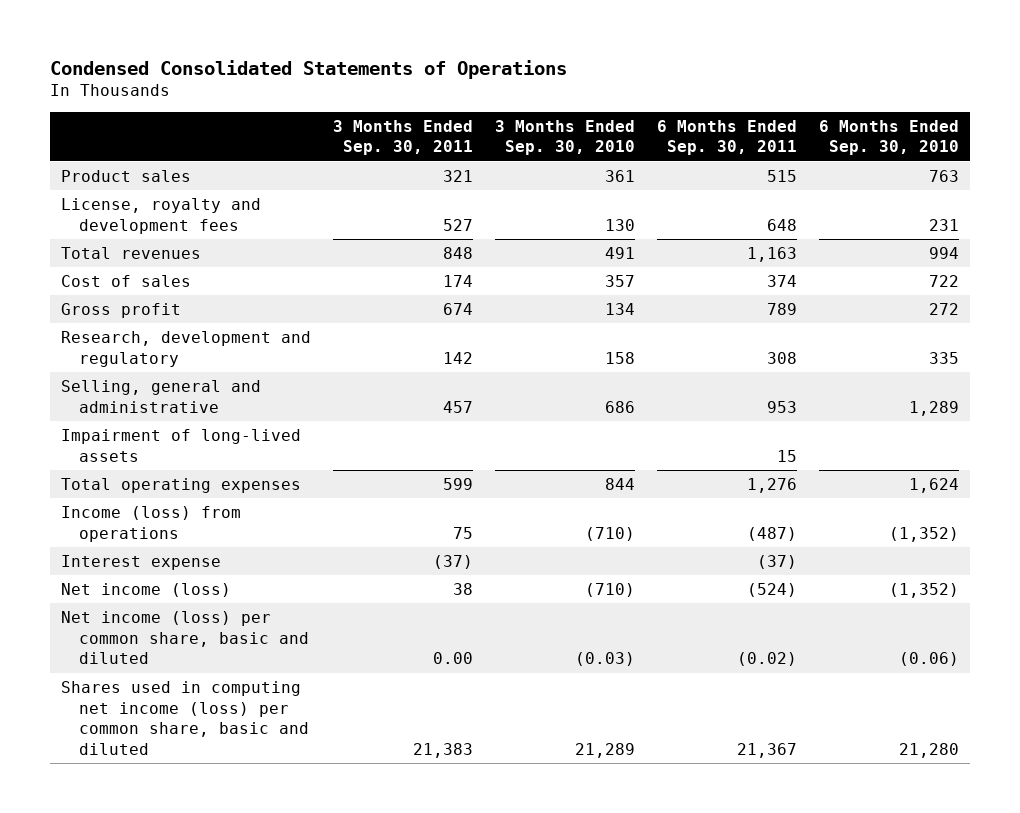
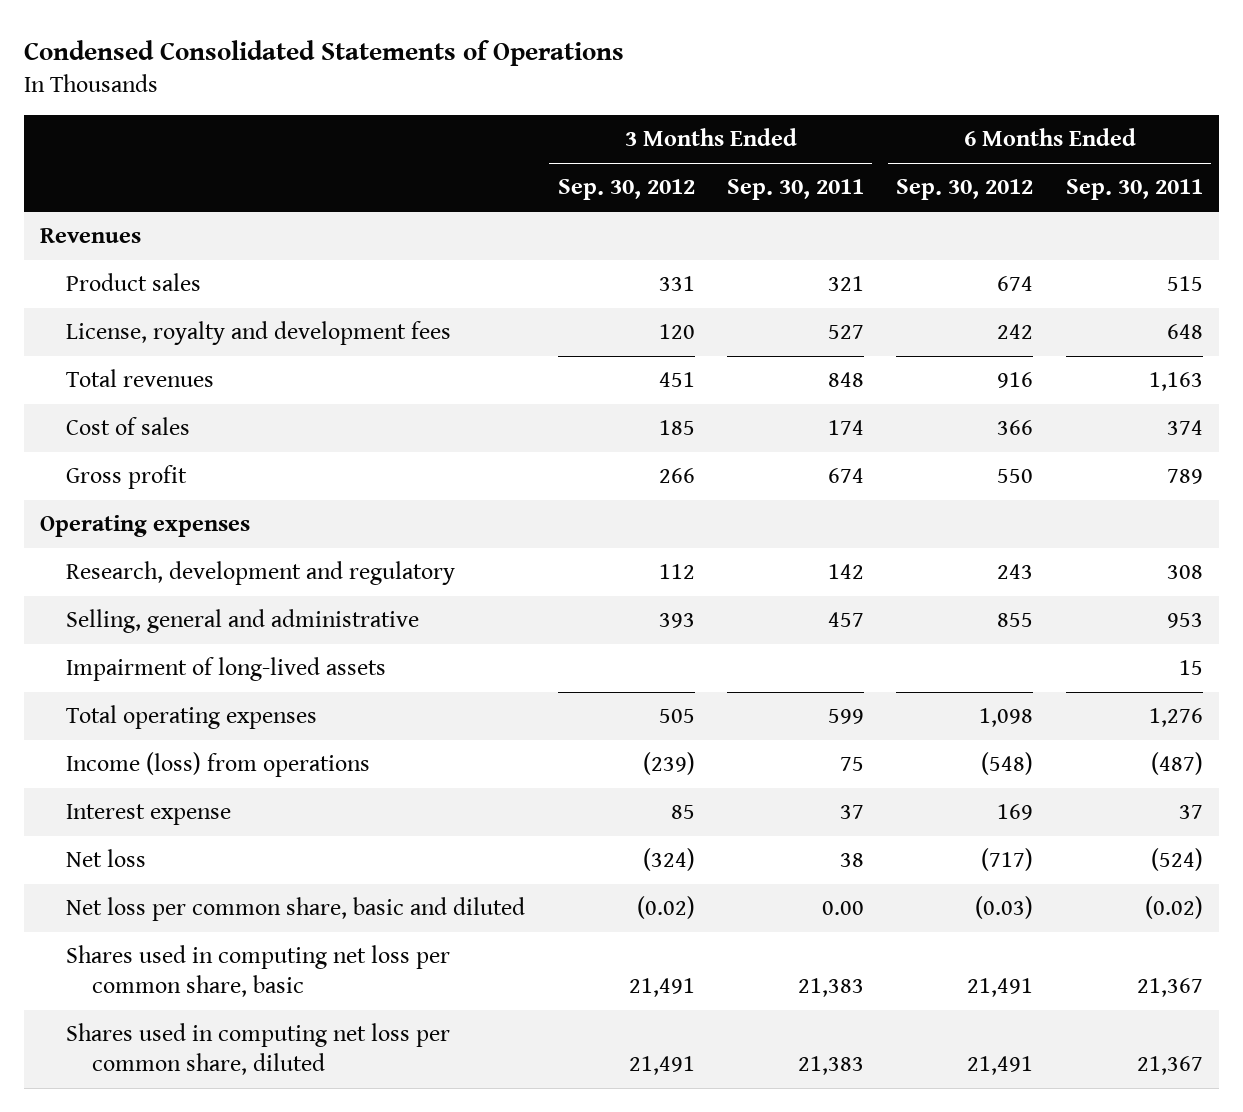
[495,119,636,156] 3 Months Ended Sep. 30, 2010 -> none
[819,119,960,156] 6 Months Ended Sep. 30, 2010 -> none
none -> [557,179,695,201] Sep. 30, 2012
none -> [896,179,1034,201] Sep. 30, 2012
none -> [39,228,141,244] Revenues
none -> [39,515,250,538] Operating expenses
[433,554,474,569] (37) -> [839,805,864,820] 37
[757,554,798,569] (37) -> [1178,805,1203,820] 37
[60,582,231,597] Net income (loss) -> [66,849,147,868] Net loss
[60,610,310,665] Net income (loss) per common share, basic and diluted -> [66,897,526,922] Net loss per common share, basic and diluted
[60,680,310,755] Shares used in computing net income (loss) per common share, basic and diluted -> [66,945,451,998] Shares used in computing net loss per common share, basic
none -> [66,1023,451,1076] Shares used in computing net loss per common share, diluted

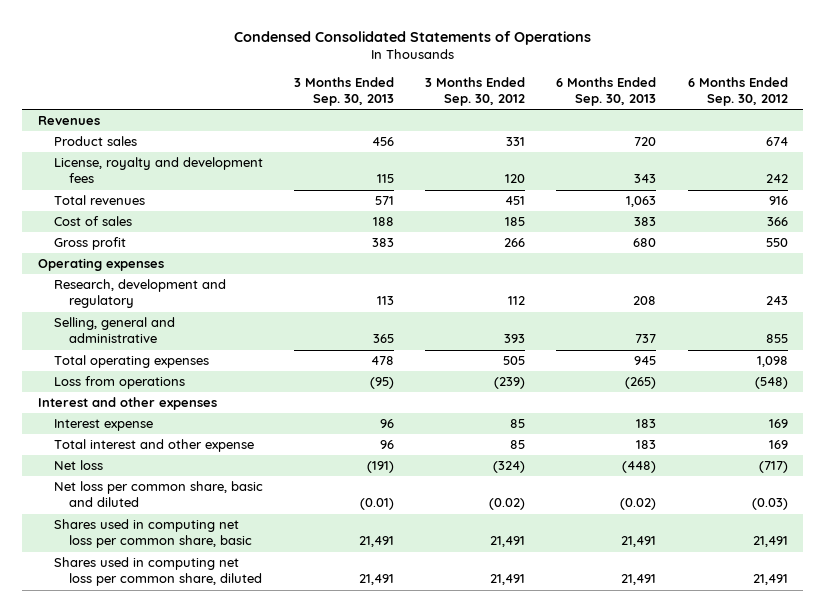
[726,179,864,201] Sep. 30, 2011 -> none
[1065,179,1203,201] Sep. 30, 2011 -> none
none -> [293,77,394,107] 3 Months Ended Sep. 30, 2013
none -> [556,77,657,107] 6 Months Ended Sep. 30, 2013
[66,657,387,682] Impairment of long-lived assets -> none
[66,752,371,778] Income (loss) from operations -> [53,376,185,390] Loss from operations
none -> [37,397,217,411] Interest and other expenses
none -> [53,439,254,453] Total interest and other expense

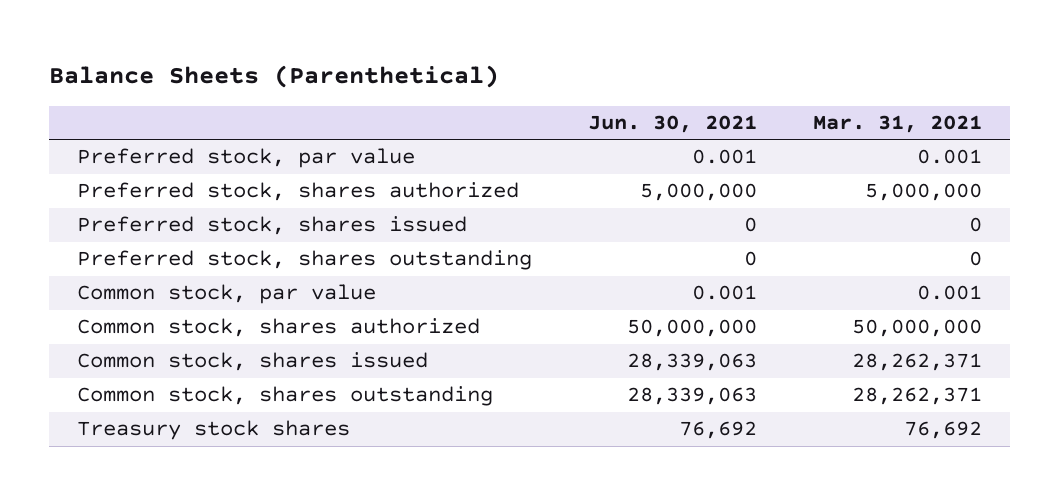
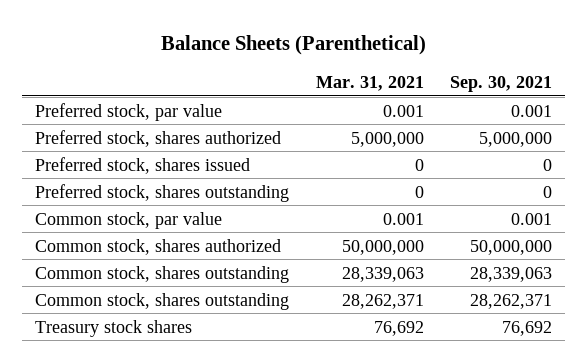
[587,115,757,134] Jun. 30, 2021 -> none
none -> [449,75,552,92] Sep. 30, 2021
[76,352,428,372] Common stock, shares issued -> [35,265,290,283] Common stock, shares outstanding
[852,353,983,372] 28,262,371 -> [341,266,424,282] 28,339,063

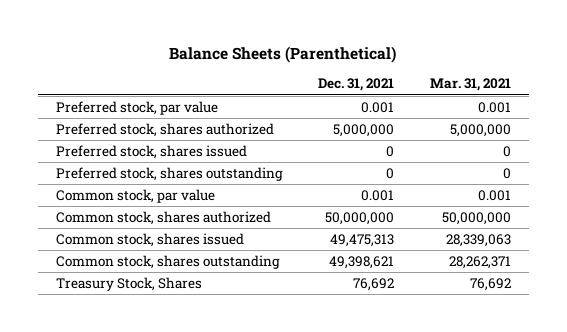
[449,75,552,92] Sep. 30, 2021 -> none
none -> [318,78,395,92] Dec. 31, 2021
[35,265,290,283] Common stock, shares outstanding -> [55,232,244,247] Common stock, shares issued
[35,319,193,337] Treasury stock shares -> [55,276,202,291] Treasury Stock, Shares

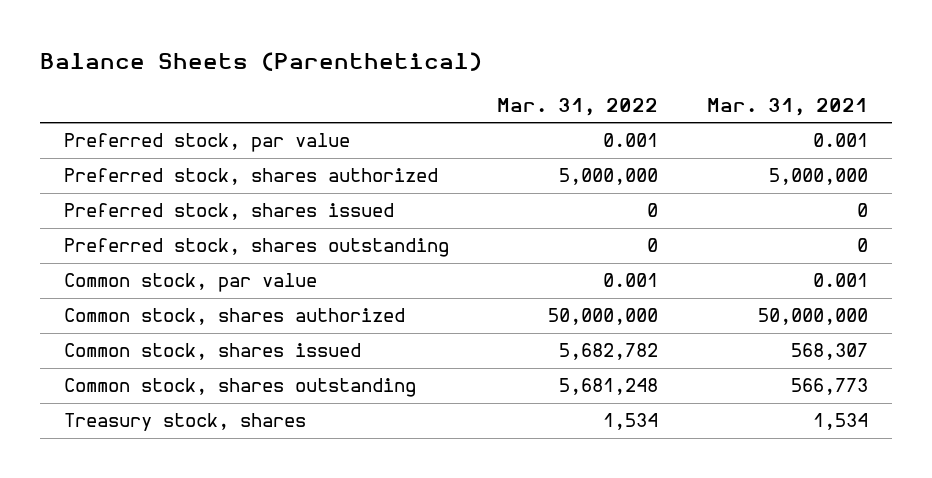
[318,78,395,92] Dec. 31, 2021 -> none
none -> [497,98,659,117] Mar. 31, 2022
[445,233,511,247] 28,339,063 -> [790,343,868,361] 568,307
[448,255,511,269] 28,262,371 -> [790,378,868,396] 566,773
[55,276,202,291] Treasury Stock, Shares -> [64,413,307,432] Treasury stock, shares
[469,277,511,291] 76,692 -> [812,413,868,431] 1,534

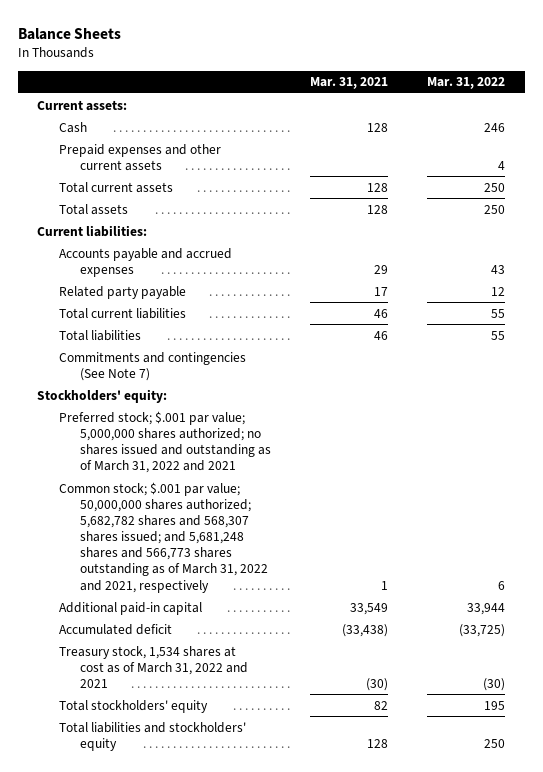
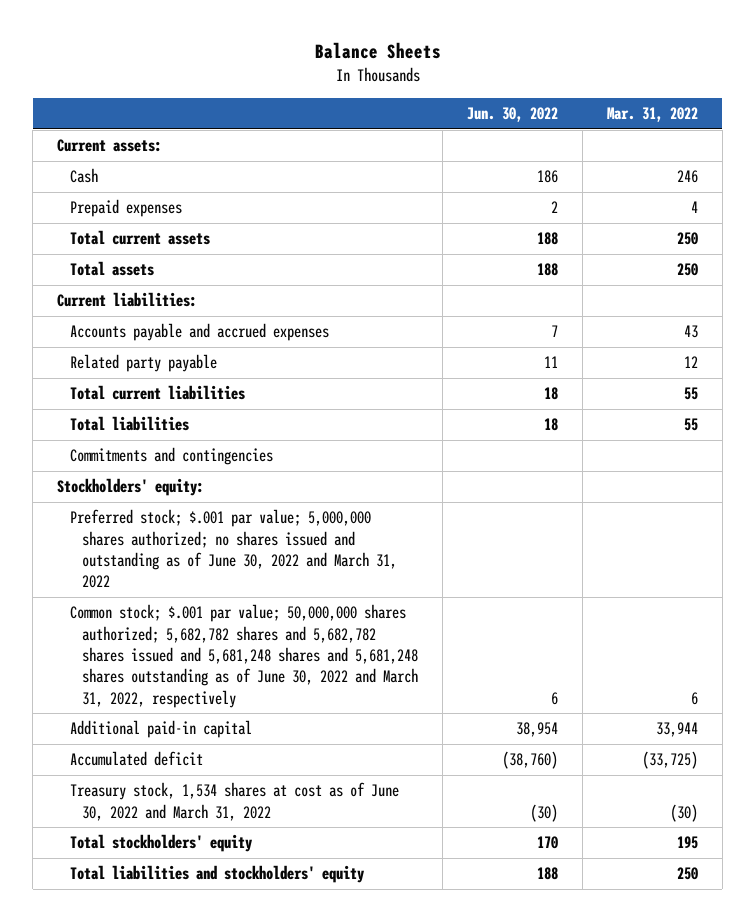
[310,77,389,90] Mar. 31, 2021 -> none
none -> [467,106,559,122] Jun. 30, 2022
[58,143,221,171] Prepaid expenses and other current assets -> none
none -> [69,199,182,218] Prepaid expenses
[58,351,246,381] Commitments and contingencies (See Note 7) -> [69,447,273,466] Commitments and contingencies
[58,410,271,474] Preferred stock; $.001 par value; 5,000,000 shares authorized; no shares issued and outstanding as of March 31, 2022 and 2021 -> [69,509,398,589] Preferred stock; $.001 par value; 5,000,000 shares authorized; no shares issued and outstanding as of June 30, 2022 and March 31, 2022
[58,481,268,593] Common stock; $.001 par value; 50,000,000 shares authorized; 5,682,782 shares and 568,307 shares issued; and 5,681,248 shares and 566,773 shares outstanding as of March 31, 2022 and 2021, respectively -> [69,604,419,708] Common stock; $.001 par value; 50,000,000 shares authorized; 5,682,782 shares and 5,682,782 shares issued and 5,681,248 shares and 5,681,248 shares outstanding as of June 30, 2022 and March 31, 2022, respectively
[58,645,248,688] Treasury stock, 1,534 shares at cost as of March 31, 2022 and 2021 -> [69,782,399,821] Treasury stock, 1,534 shares at cost as of June 30, 2022 and March 31, 2022

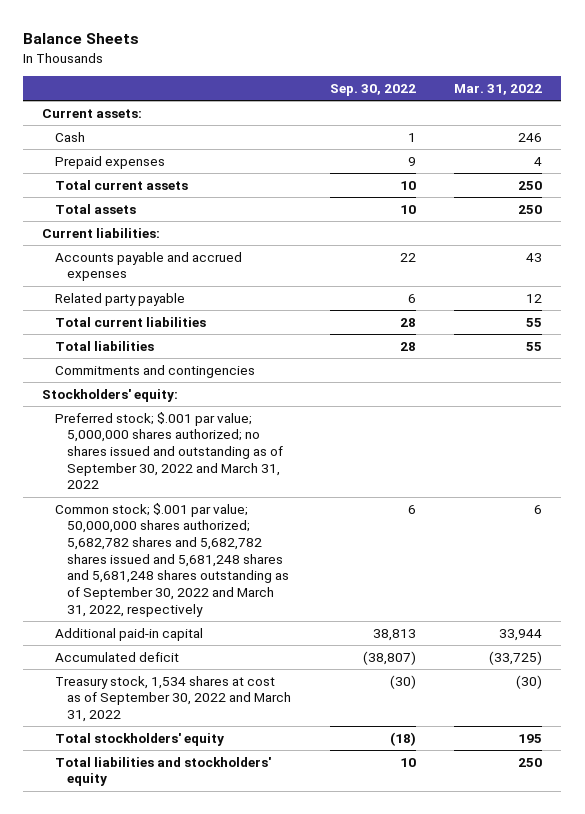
[467,106,559,122] Jun. 30, 2022 -> none
none -> [329,83,416,96] Sep. 30, 2022
[69,509,398,589] Preferred stock; $.001 par value; 5,000,000 shares authorized; no shares issued and outstanding as of June 30, 2022 and March 31, 2022 -> [54,411,284,490] Preferred stock; $.001 par value; 5,000,000 shares authorized; no shares issued and outstanding as of September 30, 2022 and March 31, 2022
[69,604,419,708] Common stock; $.001 par value; 50,000,000 shares authorized; 5,682,782 shares and 5,682,782 shares issued and 5,681,248 shares and 5,681,248 shares outstanding as of June 30, 2022 and March 31, 2022, respectively -> [54,502,290,617] Common stock; $.001 par value; 50,000,000 shares authorized; 5,682,782 shares and 5,682,782 shares issued and 5,681,248 shares and 5,681,248 shares outstanding as of September 30, 2022 and March 31, 2022, respectively
[69,782,399,821] Treasury stock, 1,534 shares at cost as of June 30, 2022 and March 31, 2022 -> [54,675,292,723] Treasury stock, 1,534 shares at cost as of September 30, 2022 and March 31, 2022

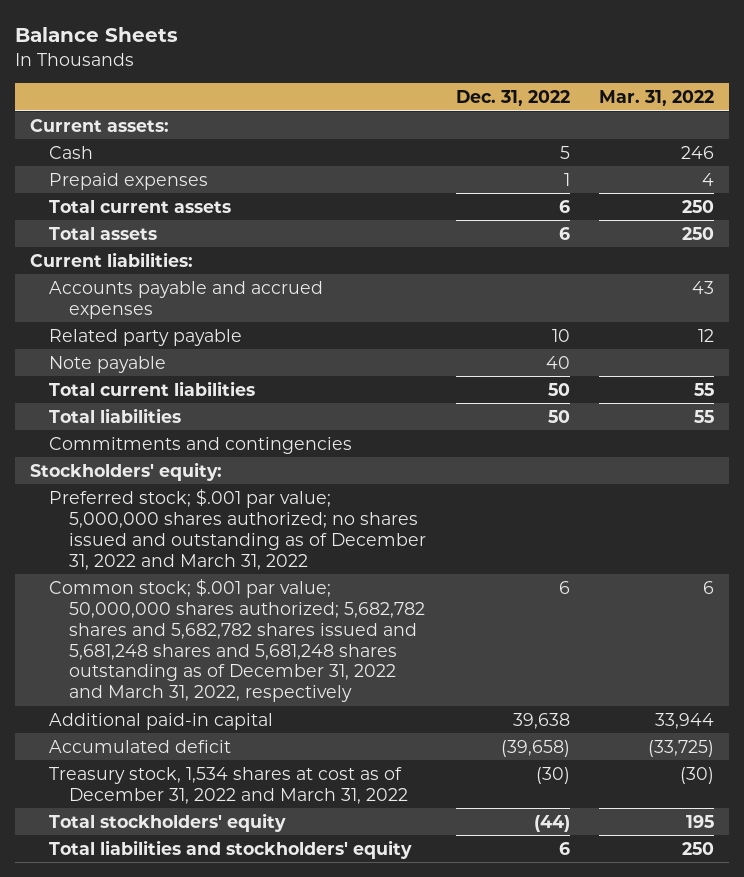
[329,83,416,96] Sep. 30, 2022 -> none
none -> [455,90,570,107] Dec. 31, 2022
none -> [49,355,167,373] Note payable
[54,411,284,490] Preferred stock; $.001 par value; 5,000,000 shares authorized; no shares issued and outstanding as of September 30, 2022 and March 31, 2022 -> [49,488,427,570] Preferred stock; $.001 par value; 5,000,000 shares authorized; no shares issued and outstanding as of December 31, 2022 and March 31, 2022
[54,502,290,617] Common stock; $.001 par value; 50,000,000 shares authorized; 5,682,782 shares and 5,682,782 shares issued and 5,681,248 shares and 5,681,248 shares outstanding as of September 30, 2022 and March 31, 2022, respectively -> [49,578,426,703] Common stock; $.001 par value; 50,000,000 shares authorized; 5,682,782 shares and 5,682,782 shares issued and 5,681,248 shares and 5,681,248 shares outstanding as of December 31, 2022 and March 31, 2022, respectively
[54,675,292,723] Treasury stock, 1,534 shares at cost as of September 30, 2022 and March 31, 2022 -> [49,766,409,804] Treasury stock, 1,534 shares at cost as of December 31, 2022 and March 31, 2022

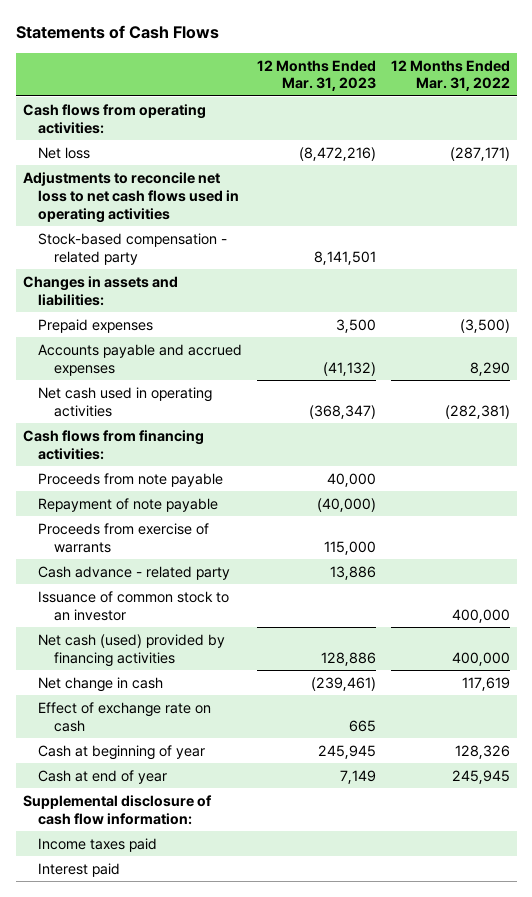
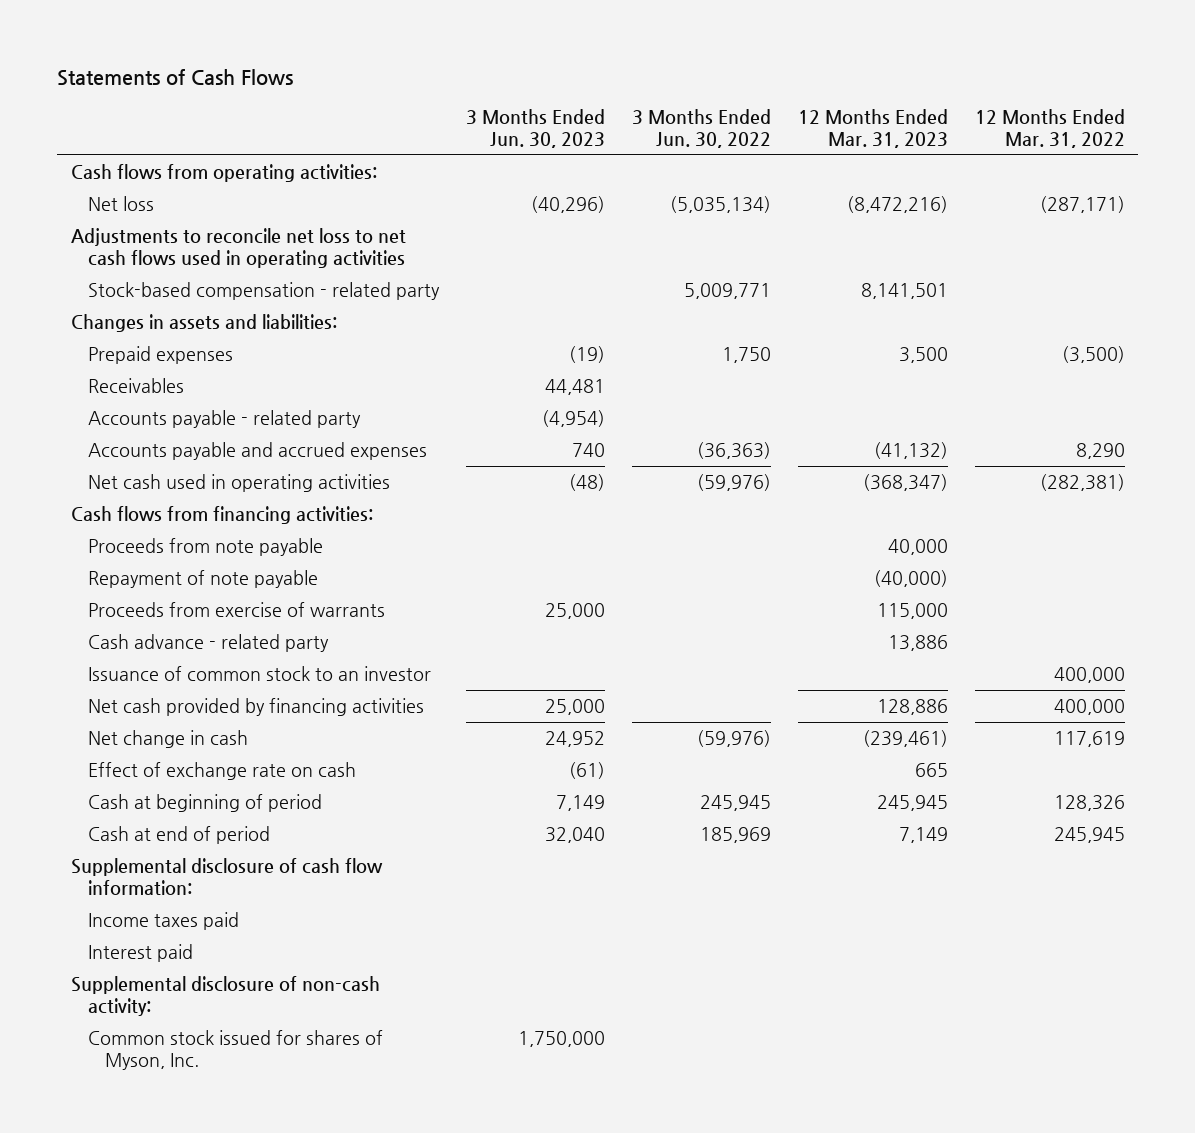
none -> [465,109,605,148] 3 Months Ended Jun. 30, 2023
none -> [631,109,771,148] 3 Months Ended Jun. 30, 2022
none -> [87,378,184,394] Receivables
none -> [87,410,361,429] Accounts payable - related party
[38,633,226,667] Net cash (used) provided by financing activities -> [87,698,424,717] Net cash provided by financing activities
[38,744,206,760] Cash at beginning of year -> [87,794,322,813] Cash at beginning of period
[38,769,168,784] Cash at end of year -> [87,826,270,845] Cash at end of period
none -> [70,976,380,1016] Supplemental disclosure of non-cash activity:
none -> [87,1030,383,1070] Common stock issued for shares of Myson, Inc.

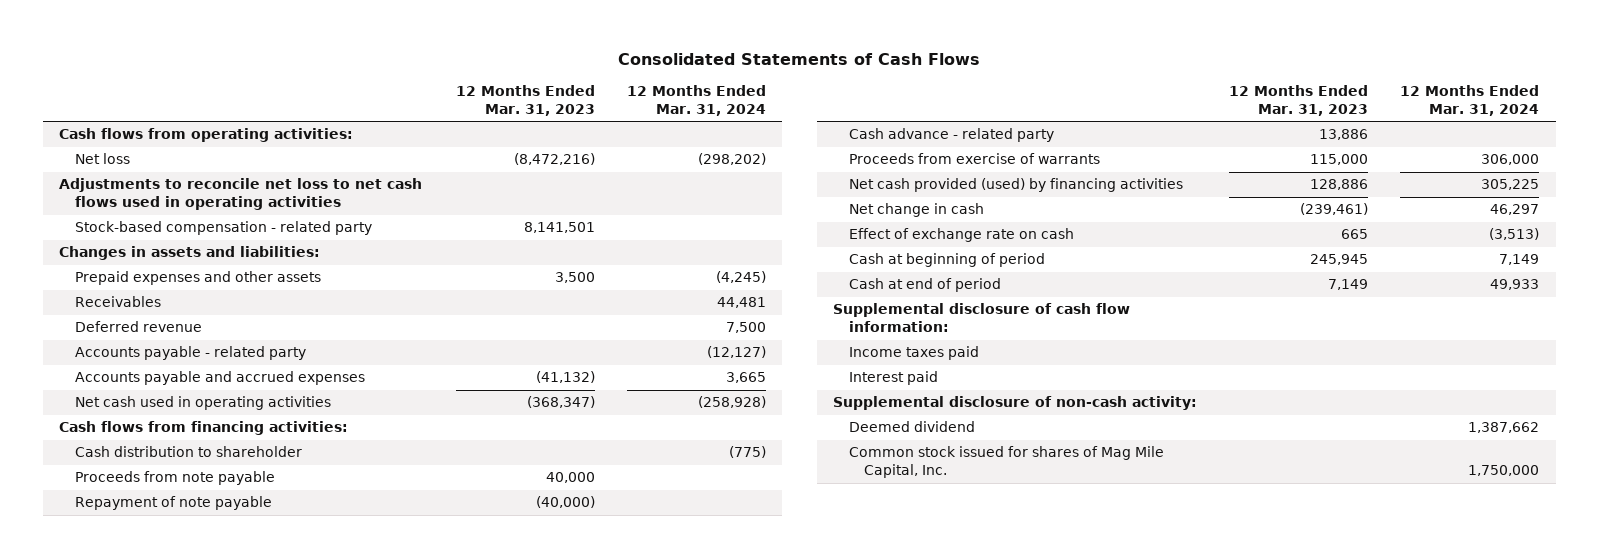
[57,68,294,86] Statements of Cash Flows -> [618,52,981,65] Consolidated Statements of Cash Flows
[465,109,605,148] 3 Months Ended Jun. 30, 2023 -> none
[631,109,771,148] 3 Months Ended Jun. 30, 2022 -> none
[974,109,1125,148] 12 Months Ended Mar. 31, 2022 -> none
none -> [626,85,766,116] 12 Months Ended Mar. 31, 2024
[87,346,233,365] Prepaid expenses -> none
none -> [75,271,322,286] Prepaid expenses and other assets
none -> [75,321,203,333] Deferred revenue
none -> [75,446,303,458] Cash distribution to shareholder
[87,666,431,682] Issuance of common stock to an investor -> none
[87,602,385,618] Proceeds from exercise of warrants -> [848,153,1100,165] Proceeds from exercise of warrants
[87,698,424,717] Net cash provided by financing activities -> [848,178,1183,193] Net cash provided (used) by financing activities
none -> [848,421,975,433] Deemed dividend
[87,1030,383,1070] Common stock issued for shares of Myson, Inc. -> [848,446,1164,479] Common stock issued for shares of Mag Mile Capital, Inc.

